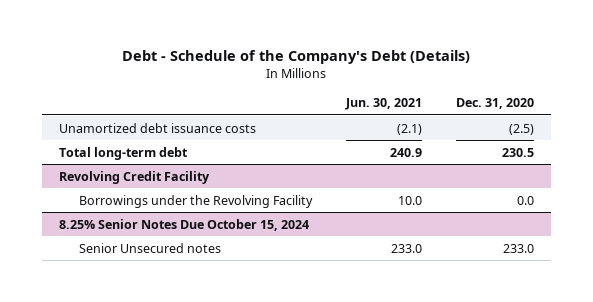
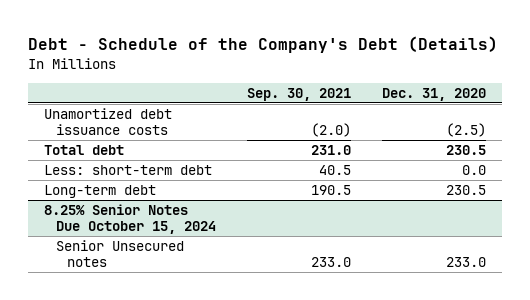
[344,98,422,111] Jun. 30, 2021 -> none
none -> [246,87,351,101] Sep. 30, 2021
[59,170,211,184] Revolving Credit Facility -> none
[78,194,313,208] Borrowings under the Revolving Facility -> none
none -> [43,145,124,156] Total debt
none -> [43,165,212,176] Less: short-term debt
[59,146,189,160] Total long-term debt -> [43,185,156,199] Long-term debt

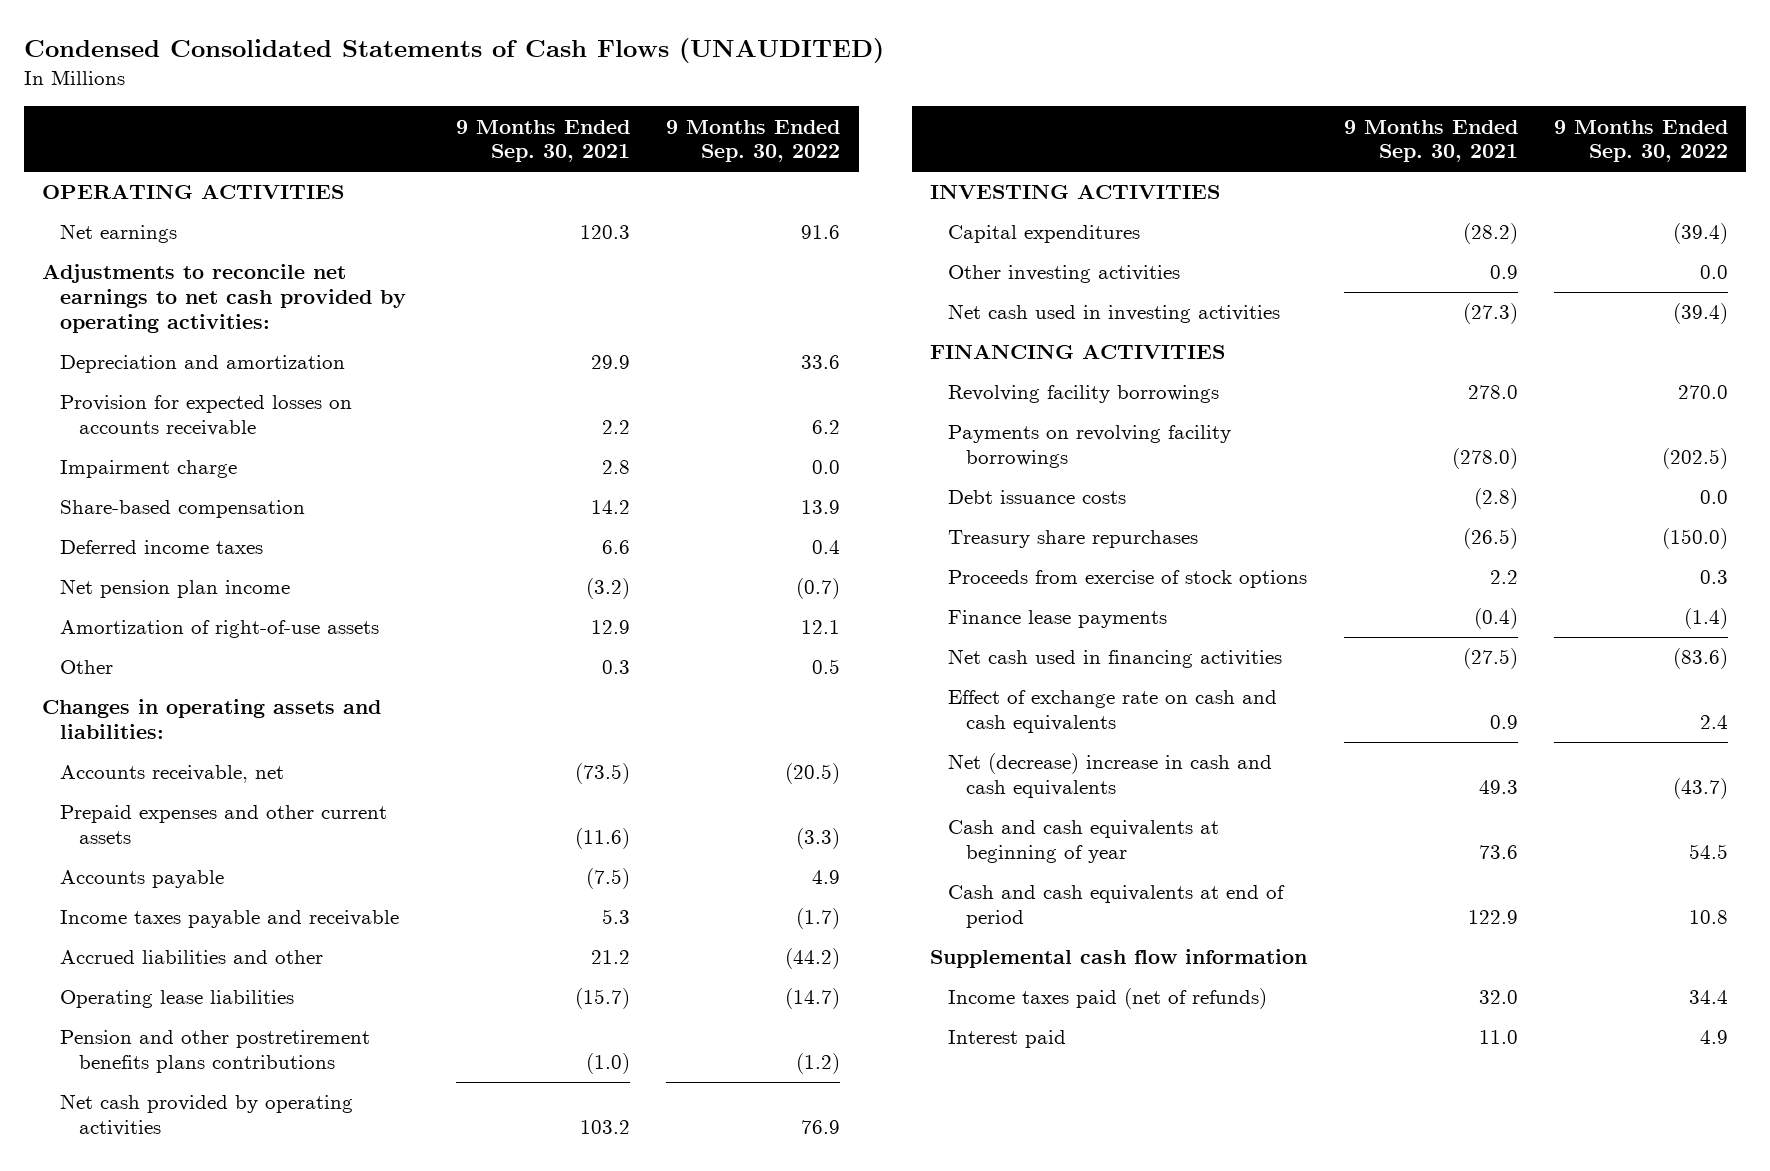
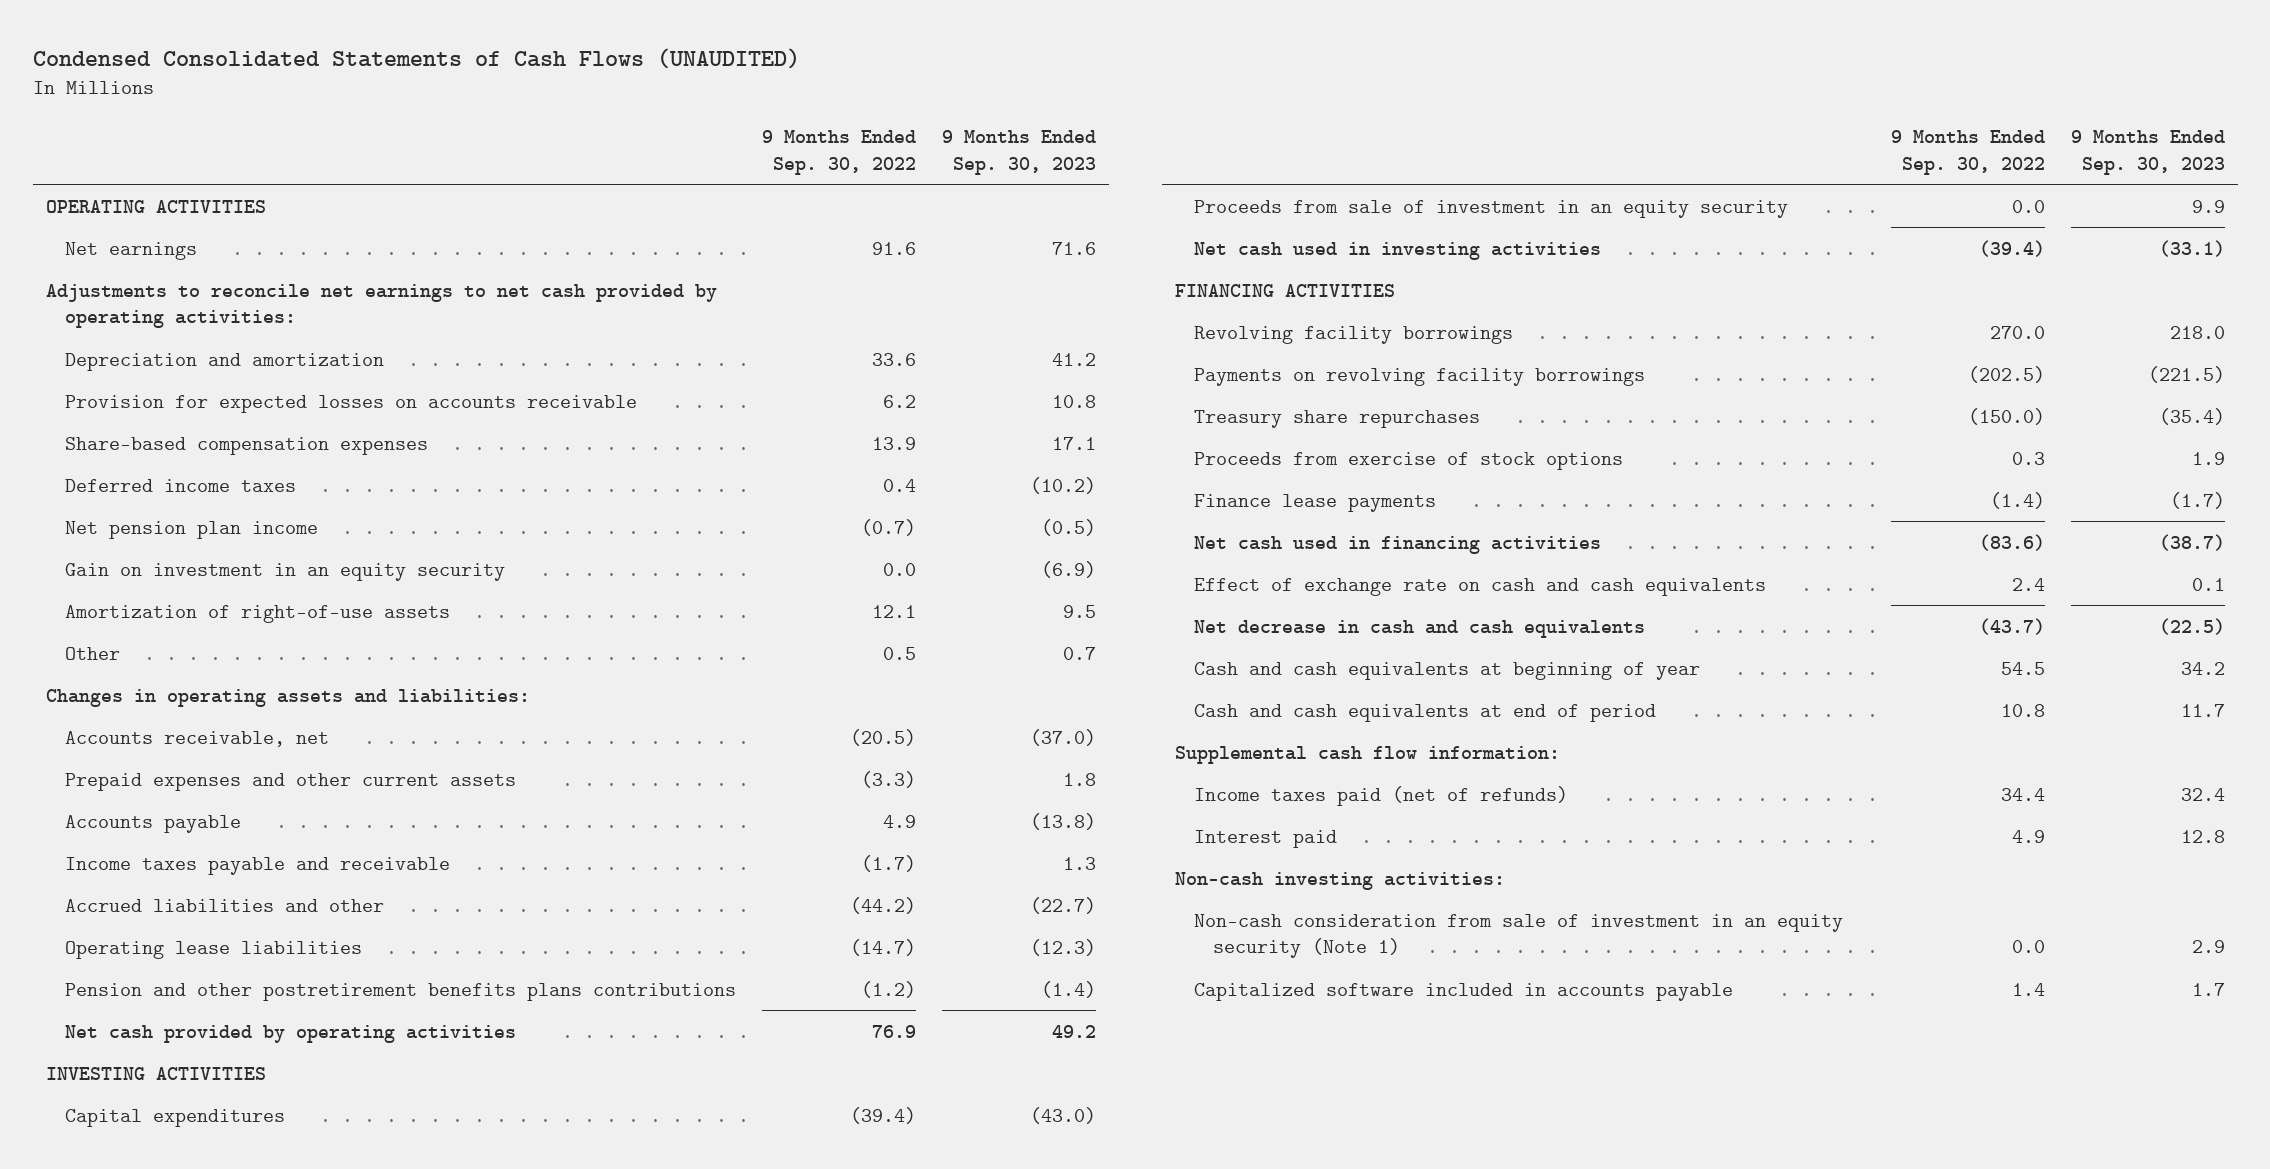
[455,119,630,163] 9 Months Ended Sep. 30, 2021 -> none
none -> [941,129,1096,175] 9 Months Ended Sep. 30, 2023
[60,460,238,479] Impairment charge -> none
[60,500,306,519] Share-based compensation -> [64,436,428,455] Share-based compensation expenses
none -> [64,562,505,581] Gain on investment in an equity security
[948,265,1181,284] Other investing activities -> none
none -> [1193,199,1788,218] Proceeds from sale of investment in an equity security
[948,490,1127,505] Debt issuance costs -> none
[948,753,1273,799] Net (decrease) increase in cash and cash equivalents -> [1193,619,1645,638] Net decrease in cash and cash equivalents
[929,949,1307,969] Supplemental cash flow information -> [1174,745,1560,764] Supplemental cash flow information:
none -> [1174,871,1505,890] Non-cash investing activities:
none -> [1193,913,1843,959] Non-cash consideration from sale of investment in an equity security (Note 1)
none -> [1193,982,1733,1001] Capitalized software included in accounts payable

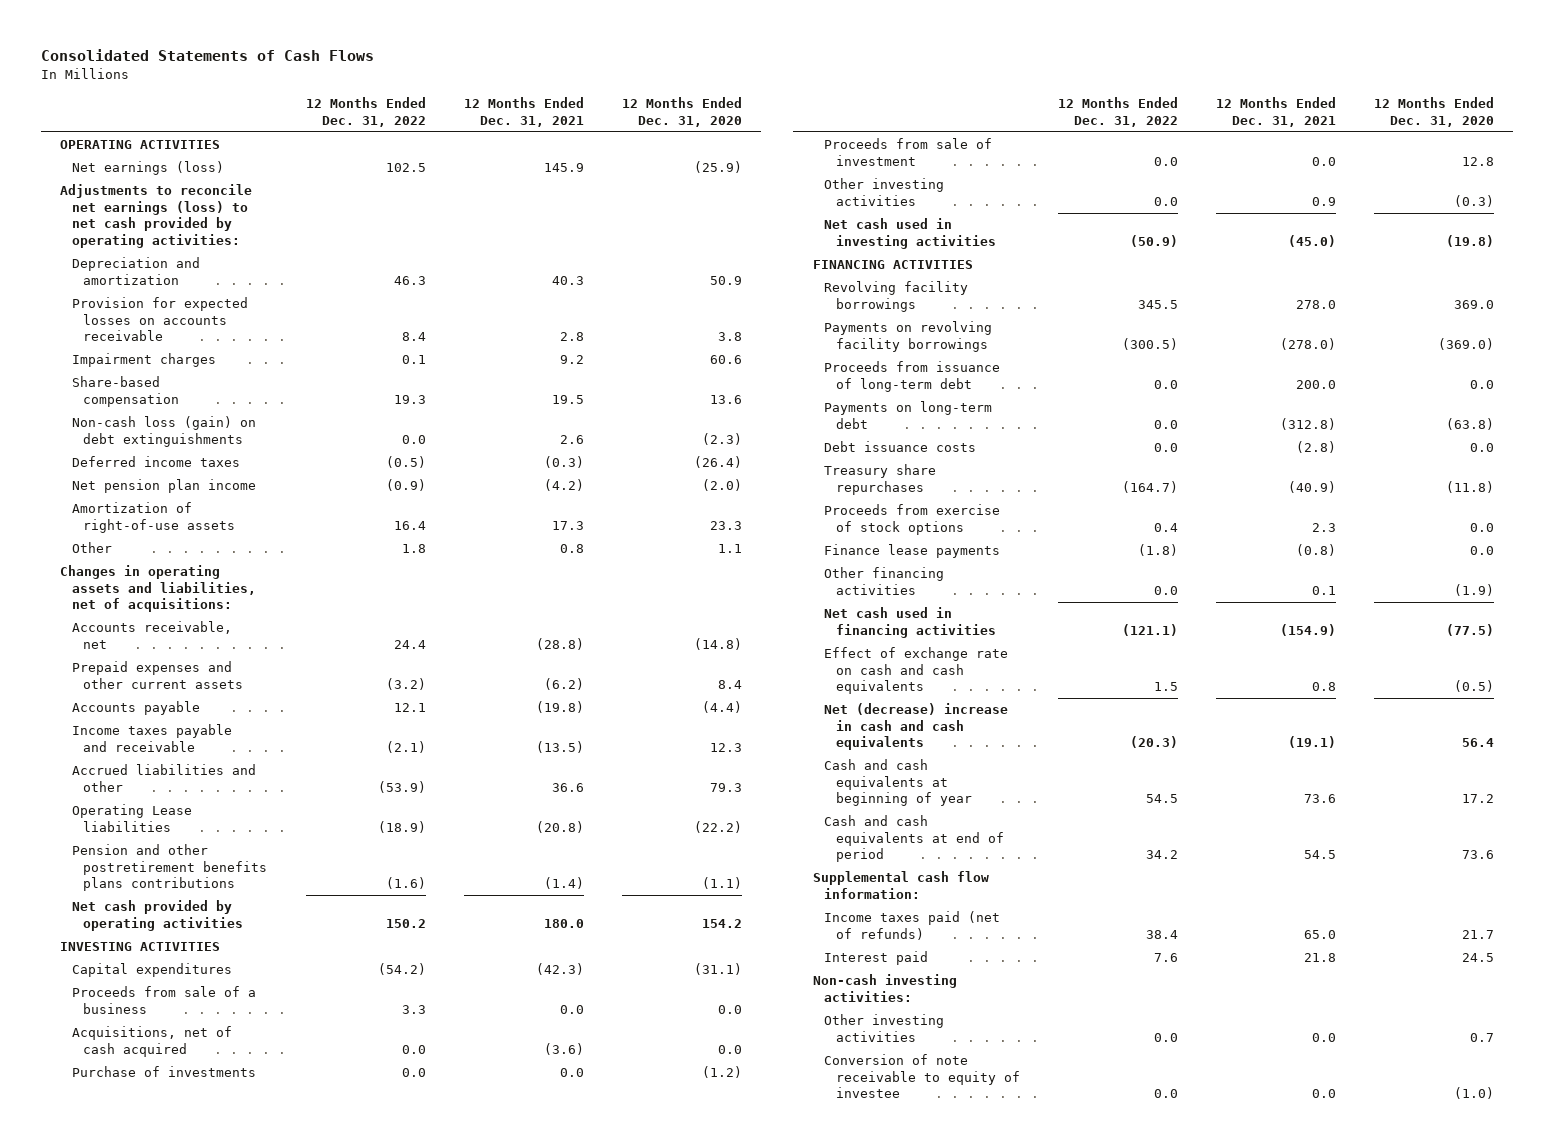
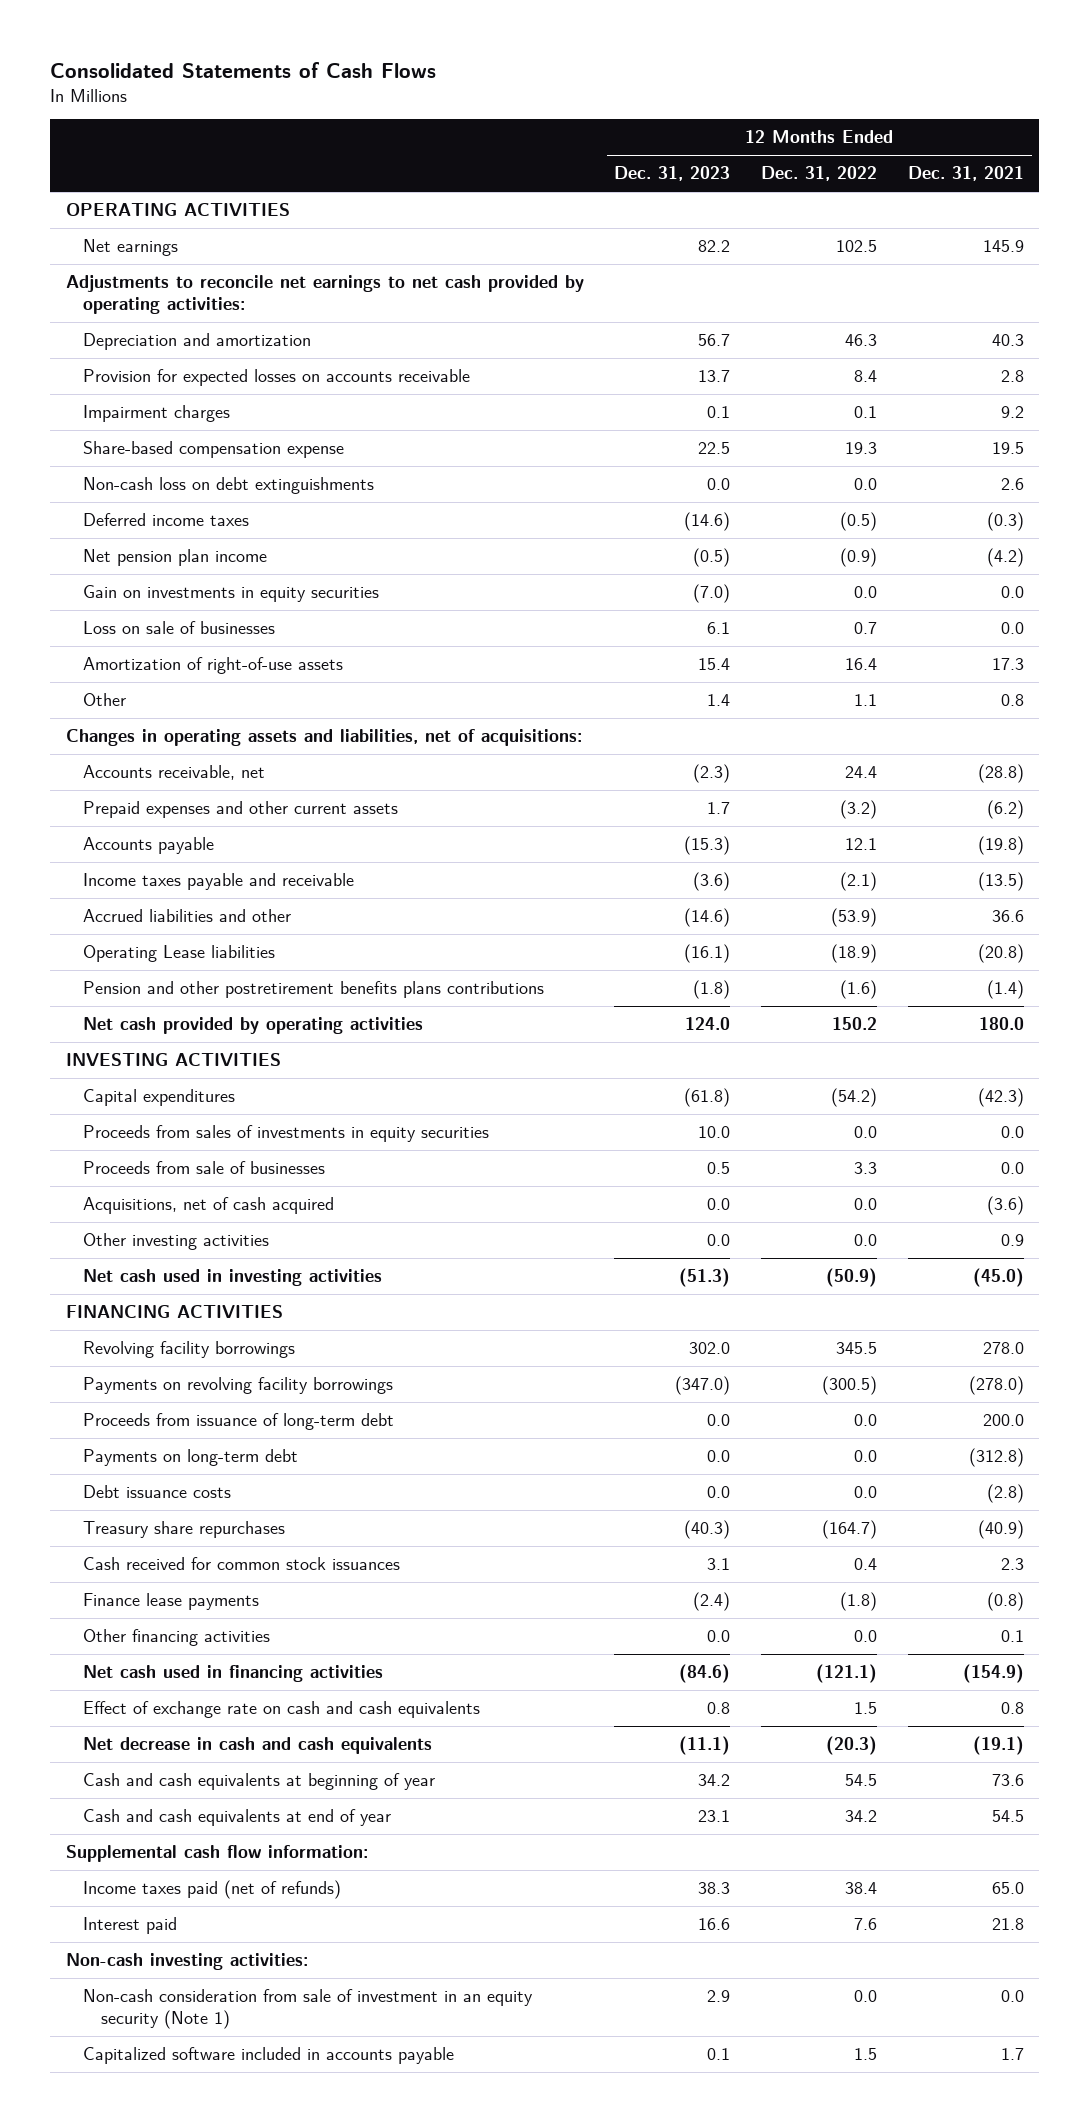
[621,97,742,127] 12 Months Ended Dec. 31, 2020 -> none
none -> [614,166,731,182] Dec. 31, 2023
[71,161,224,176] Net earnings (loss) -> [83,239,179,257] Net earnings
[60,184,253,248] Adjustments to reconcile net earnings (loss) to net cash provided by operating activities: -> [65,275,584,315] Adjustments to reconcile net earnings to net cash provided by operating activities:
[71,376,180,407] Share-based compensation -> [83,441,345,459] Share-based compensation expense
[71,416,256,447] Non-cash loss (gain) on debt extinguishments -> [83,477,375,495] Non-cash loss on debt extinguishments
none -> [83,585,380,603] Gain on investments in equity securities
none -> [83,621,276,635] Loss on sale of businesses
[401,544,426,554] 1.8 -> [854,694,878,707] 1.1
none -> [83,1125,490,1143] Proceeds from sales of investments in equity securities
[71,986,256,1014] Proceeds from sale of a business -> [83,1161,326,1175] Proceeds from sale of businesses
[71,1066,256,1078] Purchase of investments -> none
[824,138,993,166] Proceeds from sale of investment -> none
[824,504,1001,535] Proceeds from exercise of stock options -> [83,1557,401,1571] Cash received for common stock issuances
[824,703,1009,751] Net (decrease) increase in cash and cash equivalents -> [83,1737,433,1755] Net decrease in cash and cash equivalents
[824,815,1004,863] Cash and cash equivalents at end of period -> [83,1809,392,1827] Cash and cash equivalents at end of year
[824,1014,945,1042] Other investing activities -> none
[824,1054,1020,1099] Conversion of note receivable to equity of investee -> none
none -> [83,1989,534,2030] Non-cash consideration from sale of investment in an equity security (Note 1)
none -> [83,2047,455,2065] Capitalized software included in accounts payable

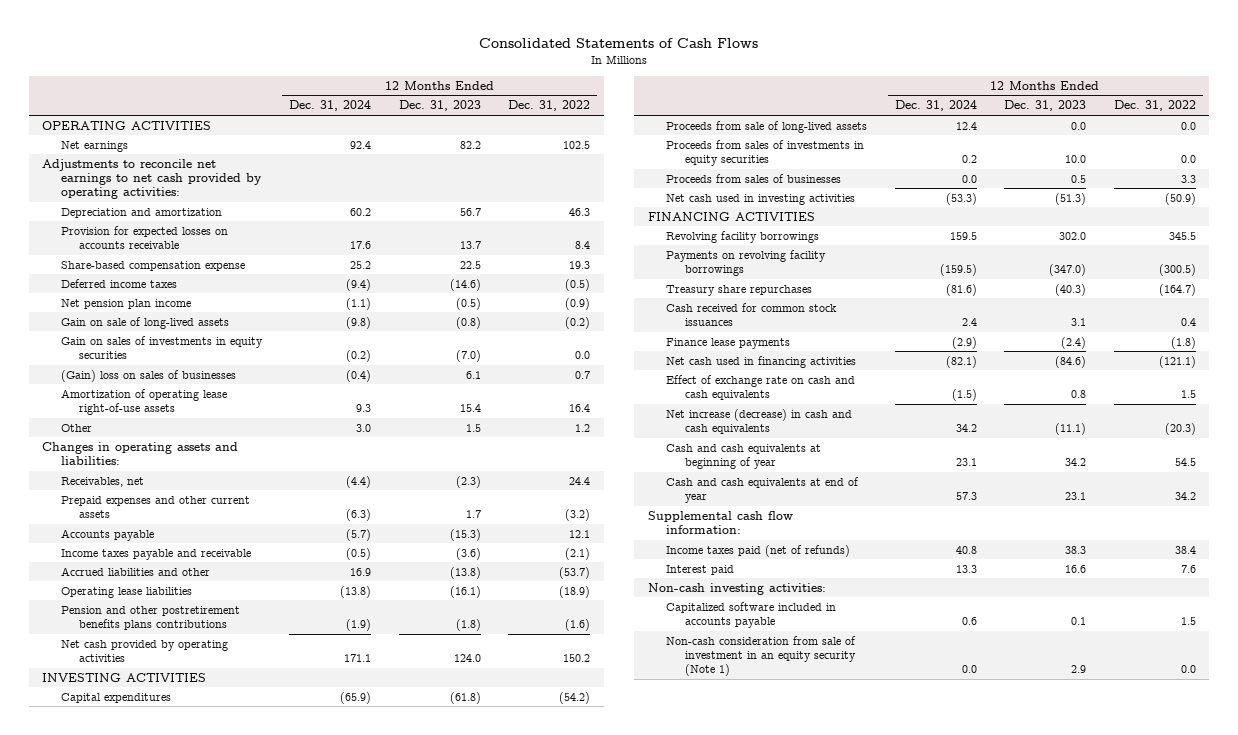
[907,166,1024,182] Dec. 31, 2021 -> none
none -> [289,100,372,112] Dec. 31, 2024
[83,405,231,423] Impairment charges -> none
[83,477,375,495] Non-cash loss on debt extinguishments -> none
none -> [60,316,229,329] Gain on sale of long-lived assets
[83,585,380,603] Gain on investments in equity securities -> [60,335,263,359] Gain on sales of investments in equity securities
[83,621,276,635] Loss on sale of businesses -> [60,369,236,382] (Gain) loss on sales of businesses
[83,657,344,675] Amortization of right-of-use assets -> [60,388,227,415] Amortization of operating lease right-of-use assets
[707,694,731,707] 1.4 -> [465,423,481,432] 1.5
[854,694,878,707] 1.1 -> [575,423,591,432] 1.2
[65,729,582,747] Changes in operating assets and liabilities, net of acquisitions: -> [42,441,239,465] Changes in operating assets and liabilities:
[83,765,266,781] Accounts receivable, net -> [60,476,144,487] Receivables, net
[684,908,731,928] (14.6) -> [449,566,481,579] (13.8)
[831,908,878,928] (53.9) -> [559,566,591,579] (53.7)
[83,945,276,963] Operating Lease liabilities -> [60,586,192,598] Operating lease liabilities
none -> [666,120,868,133] Proceeds from sale of long-lived assets
[83,1197,335,1215] Acquisitions, net of cash acquired -> none
[83,1233,270,1251] Other investing activities -> none
[83,1161,326,1175] Proceeds from sale of businesses -> [666,173,842,183] Proceeds from sales of businesses
[83,1413,395,1431] Proceeds from issuance of long-term debt -> none
[83,1449,299,1467] Payments on long-term debt -> none
[83,1485,232,1499] Debt issuance costs -> none
[83,1629,271,1647] Other financing activities -> none
[83,1737,433,1755] Net decrease in cash and cash equivalents -> [666,408,853,434] Net increase (decrease) in cash and cash equivalents
[83,1989,534,2030] Non-cash consideration from sale of investment in an equity security (Note 1) -> [666,635,857,676] Non-cash consideration from sale of investment in an equity security (Note 1)

